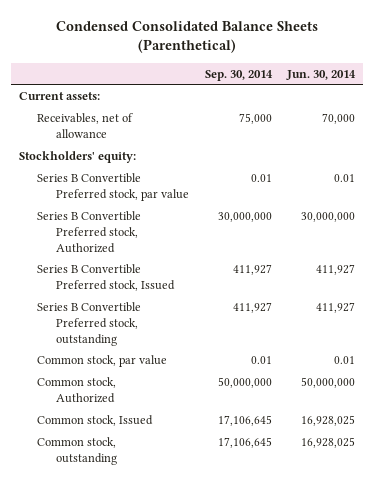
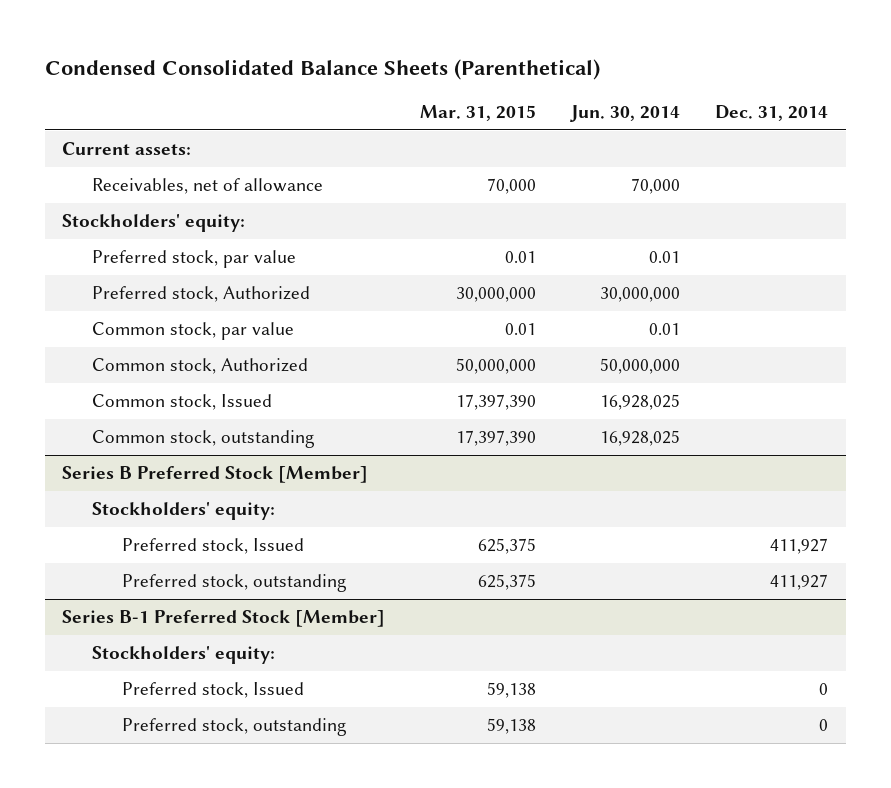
[204,69,273,81] Sep. 30, 2014 -> none
none -> [420,104,537,121] Mar. 31, 2015
none -> [715,104,829,121] Dec. 31, 2014
[37,263,175,291] Series B Convertible Preferred stock, Issued -> none
[37,301,142,346] Series B Convertible Preferred stock, outstanding -> none
[37,172,189,201] Series B Convertible Preferred stock, par value -> [92,250,297,269] Preferred stock, par value
[37,210,142,253] Series B Convertible Preferred stock, Authorized -> [92,286,311,303] Preferred stock, Authorized
none -> [62,466,369,484] Series B Preferred Stock [Member]
none -> [92,502,276,521] Stockholders' equity:
none -> [121,538,304,555] Preferred stock, Issued
none -> [121,574,346,593] Preferred stock, outstanding
none -> [62,610,386,628] Series B-1 Preferred Stock [Member]
none -> [92,646,276,665] Stockholders' equity:
none -> [121,682,304,699] Preferred stock, Issued
none -> [121,718,346,737] Preferred stock, outstanding

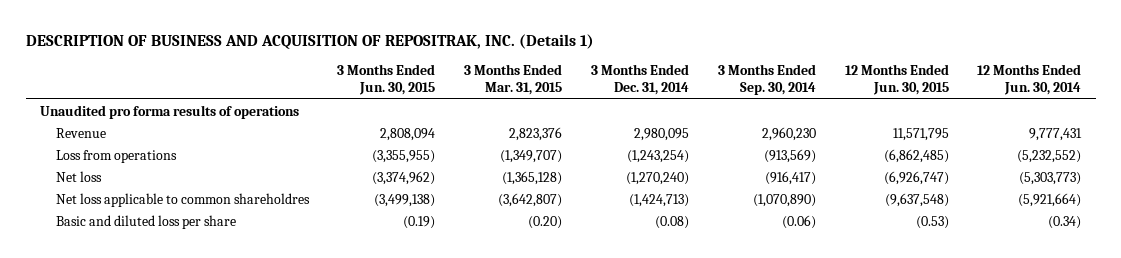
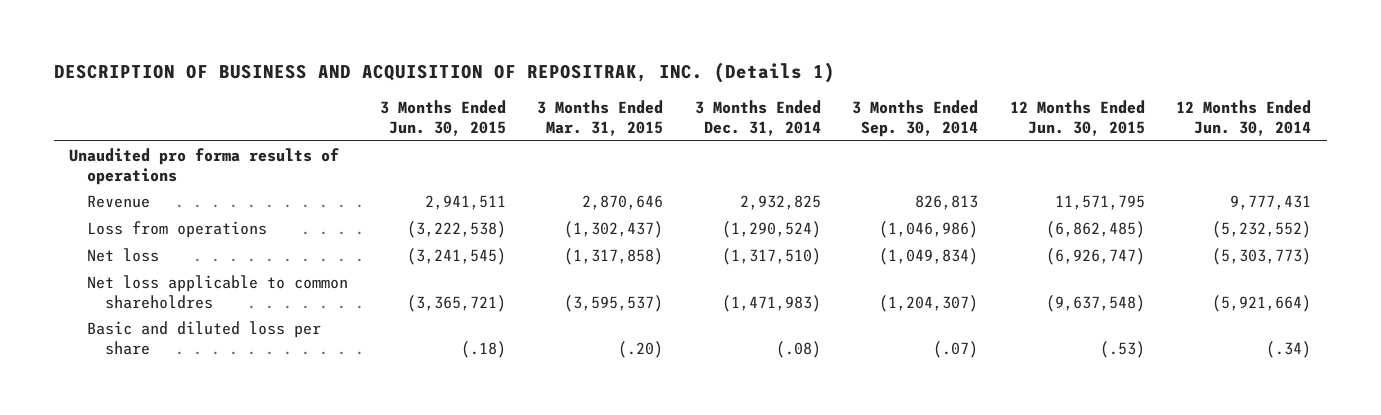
[380,127,436,141] 2,808,094 -> [424,194,506,210] 2,941,511
[509,126,563,141] 2,823,376 -> [582,194,664,210] 2,870,646
[633,127,689,141] 2,980,095 -> [739,194,821,210] 2,932,825
[761,126,816,141] 2,960,230 -> [915,194,979,210] 826,813
[372,149,436,163] (3,355,955) -> [406,220,506,238] (3,222,538)
[500,149,563,163] (1,349,707) -> [564,220,664,238] (1,302,437)
[626,149,689,163] (1,243,254) -> [721,220,821,238] (1,290,524)
[763,148,816,163] (913,569) -> [879,220,979,238] (1,046,986)
[372,170,436,185] (3,374,962) -> [406,247,506,265] (3,241,545)
[502,170,563,185] (1,365,128) -> [564,247,664,265] (1,317,858)
[625,171,689,185] (1,270,240) -> [721,247,821,265] (1,317,510)
[764,170,816,185] (916,417) -> [879,247,979,265] (1,049,834)
[374,193,436,207] (3,499,138) -> [406,294,506,312] (3,365,721)
[498,192,563,207] (3,642,807) -> [564,294,664,312] (3,595,537)
[628,193,689,207] (1,424,713) -> [721,294,821,312] (1,471,983)
[752,193,816,207] (1,070,890) -> [879,294,979,312] (1,204,307)
[403,215,436,229] (0.19) -> [460,340,506,358] (.18)
[528,215,563,229] (0.20) -> [618,340,664,358] (.20)
[654,215,689,229] (0.08) -> [775,340,821,358] (.08)
[781,214,816,229] (0.06) -> [933,340,979,358] (.07)
[915,215,949,229] (0.53) -> [1099,340,1145,358] (.53)
[1048,215,1082,229] (0.34) -> [1266,340,1312,358] (.34)

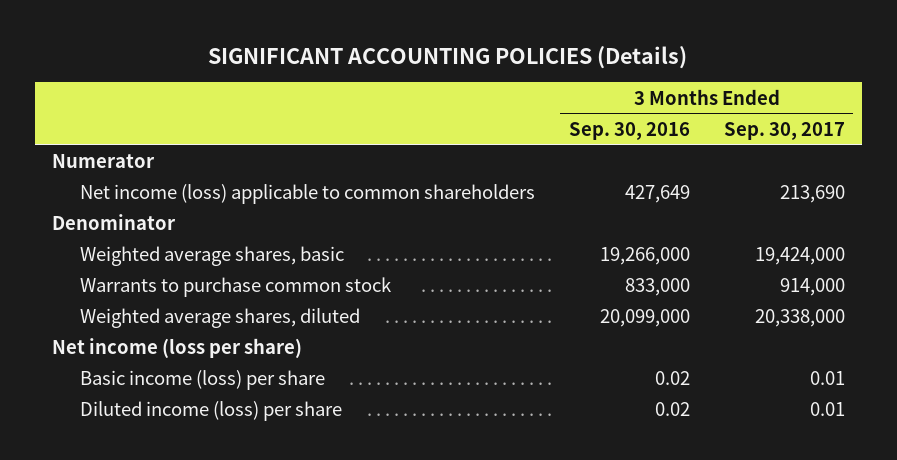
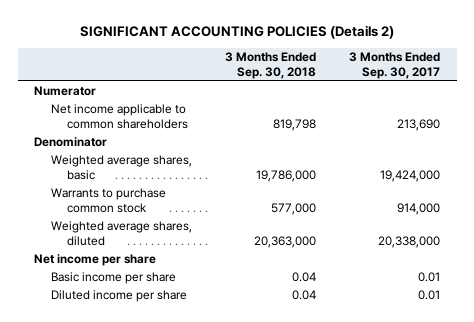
[208,45,688,69] SIGNIFICANT ACCOUNTING POLICIES (Details) -> [80,25,395,40] SIGNIFICANT ACCOUNTING POLICIES (Details 2)
[568,122,690,141] Sep. 30, 2016 -> none
none -> [224,52,316,80] 3 Months Ended Sep. 30, 2018
[79,184,535,205] Net income (loss) applicable to common shareholders -> [50,104,189,130] Net income applicable to common shareholders
[51,338,302,359] Net income (loss per share) -> [34,254,157,267] Net income per share
[79,370,325,391] Basic income (loss) per share -> [50,272,176,285] Basic income per share
[79,401,342,422] Diluted income (loss) per share -> [50,290,187,303] Diluted income per share

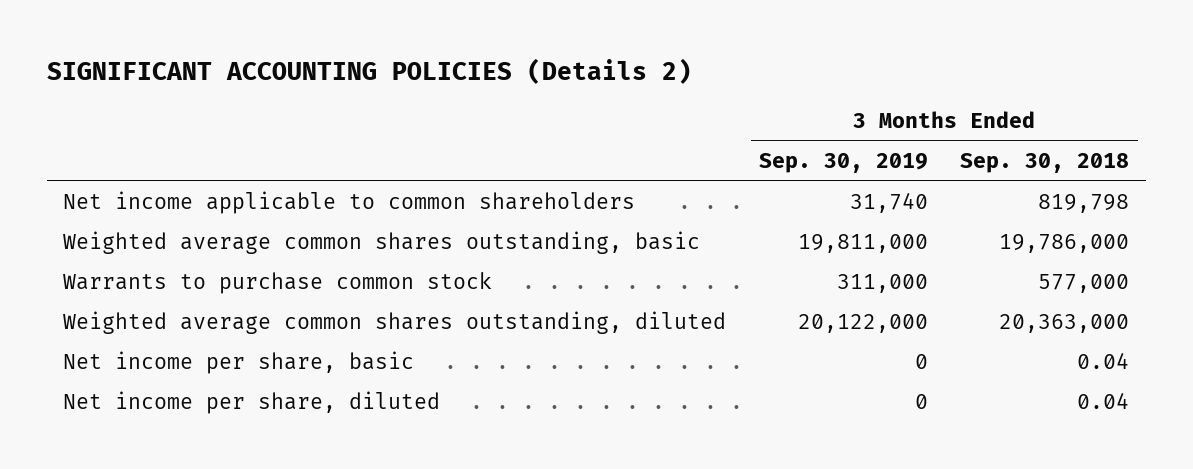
[349,52,441,80] 3 Months Ended Sep. 30, 2017 -> none
none -> [758,152,928,173] Sep. 30, 2019
[34,86,97,97] Numerator -> none
[34,137,108,148] Denominator -> none
[50,155,192,181] Weighted average shares, basic -> [63,231,701,255] Weighted average common shares outstanding, basic
[34,254,157,267] Net income per share -> none
[50,221,192,247] Weighted average shares, diluted -> [63,311,727,335] Weighted average common shares outstanding, diluted
[50,272,176,285] Basic income per share -> [63,351,415,375] Net income per share, basic
[50,290,187,303] Diluted income per share -> [63,391,441,415] Net income per share, diluted

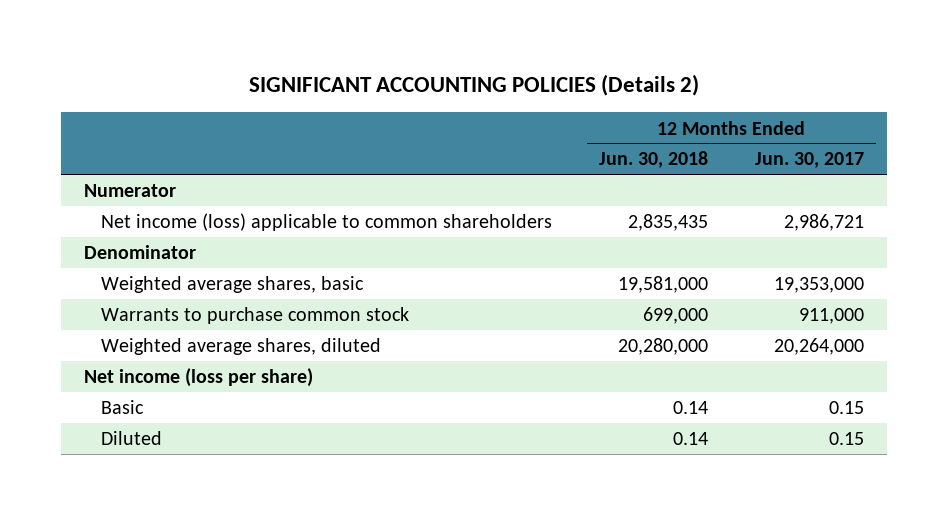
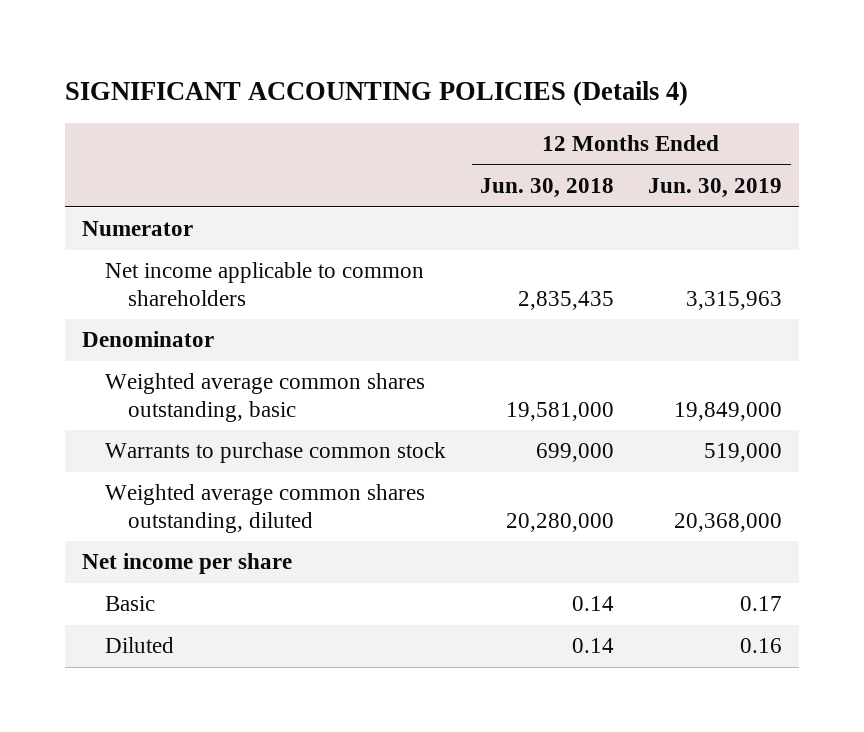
[249,74,700,97] SIGNIFICANT ACCOUNTING POLICIES (Details 2) -> [64,81,688,107] SIGNIFICANT ACCOUNTING POLICIES (Details 4)
[754,152,864,169] Jun. 30, 2017 -> none
none -> [648,178,783,199] Jun. 30, 2019
[101,213,553,232] Net income (loss) applicable to common shareholders -> [104,262,424,306] Net income applicable to common shareholders
[101,276,365,294] Weighted average shares, basic -> [104,373,425,422] Weighted average common shares outstanding, basic
[101,338,382,356] Weighted average shares, diluted -> [104,484,425,533] Weighted average common shares outstanding, diluted
[84,368,314,388] Net income (loss per share) -> [81,553,292,575] Net income per share

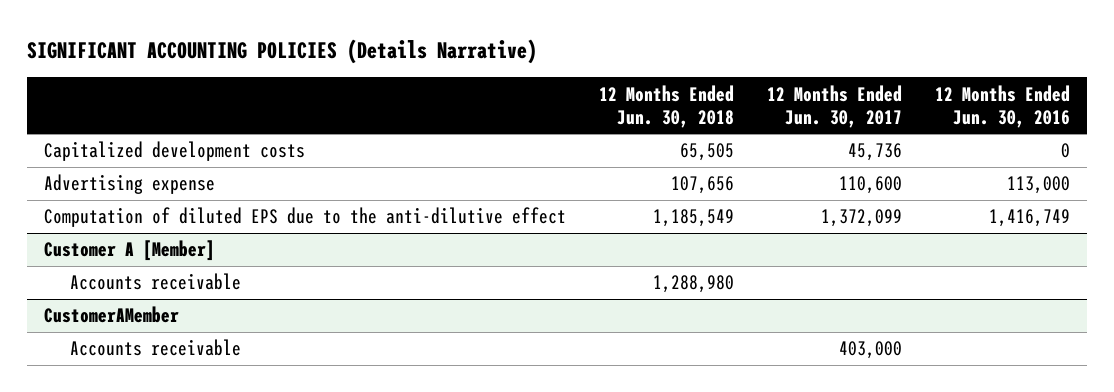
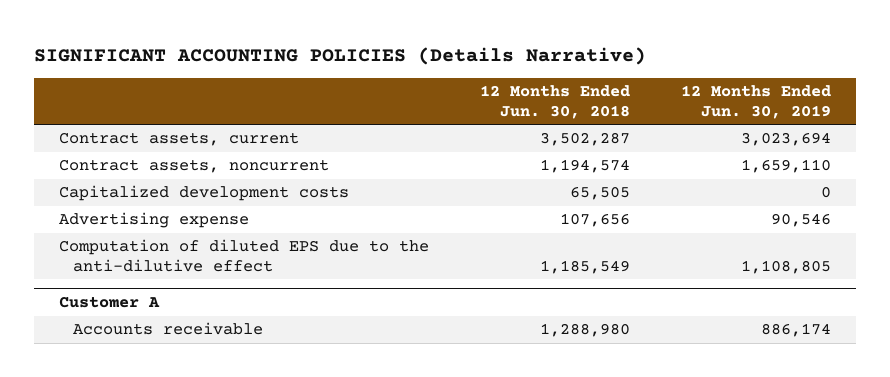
[767,84,903,128] 12 Months Ended Jun. 30, 2017 -> none
[935,84,1071,128] 12 Months Ended Jun. 30, 2016 -> none
none -> [680,85,831,120] 12 Months Ended Jun. 30, 2019
none -> [59,132,300,147] Contract assets, current
none -> [59,159,330,174] Contract assets, noncurrent
[43,240,215,262] Customer A [Member] -> [59,296,161,309] Customer A
[43,306,179,324] CustomerAMember -> none
[69,339,241,357] Accounts receivable -> none

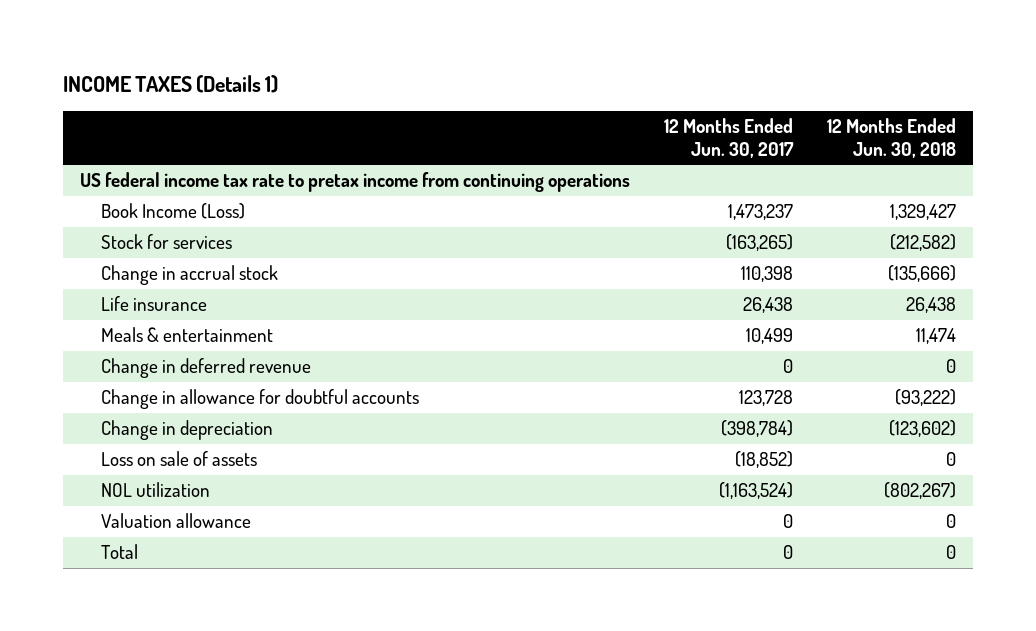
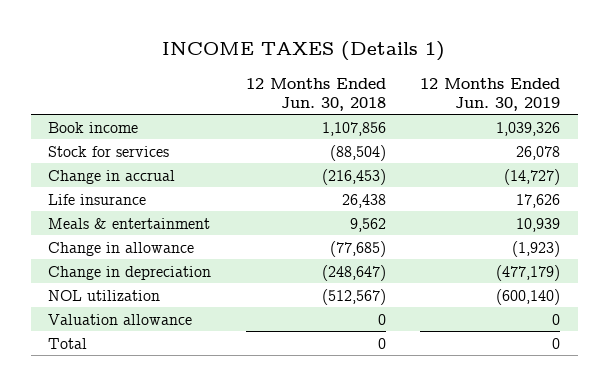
[663,118,794,158] 12 Months Ended Jun. 30, 2017 -> none
none -> [420,77,561,111] 12 Months Ended Jun. 30, 2019
[79,172,630,193] US federal income tax rate to pretax income from continuing operations -> none
[101,203,246,220] Book Income (Loss) -> [47,121,138,133] Book income
[890,204,957,221] 1,329,427 -> [321,121,386,136] 1,107,856
[890,234,957,252] (212,582) -> [329,144,386,161] (88,504)
[101,265,279,286] Change in accrual stock -> [47,169,175,184] Change in accrual
[888,265,957,283] (135,666) -> [321,168,386,185] (216,453)
[101,358,312,379] Change in deferred revenue -> none
[101,451,258,467] Loss on sale of assets -> none
[916,328,957,345] 11,474 -> [349,217,386,232] 9,562
[101,389,420,410] Change in allowance for doubtful accounts -> [47,241,194,256] Change in allowance
[895,389,957,407] (93,222) -> [329,240,386,257] (77,685)
[889,420,957,438] (123,602) -> [321,264,386,281] (248,647)
[884,482,957,500] (802,267) -> [321,288,386,305] (512,567)

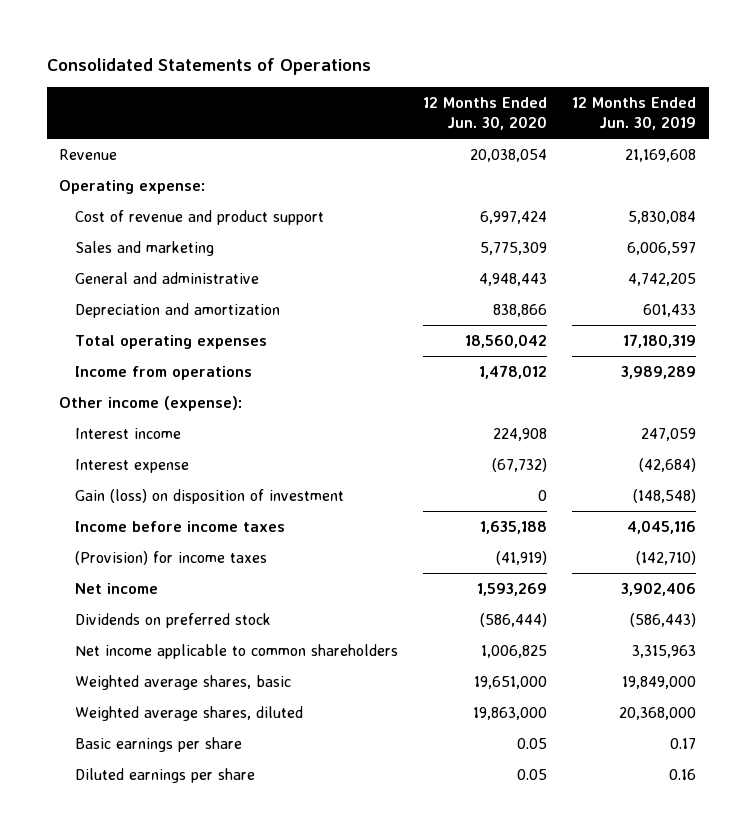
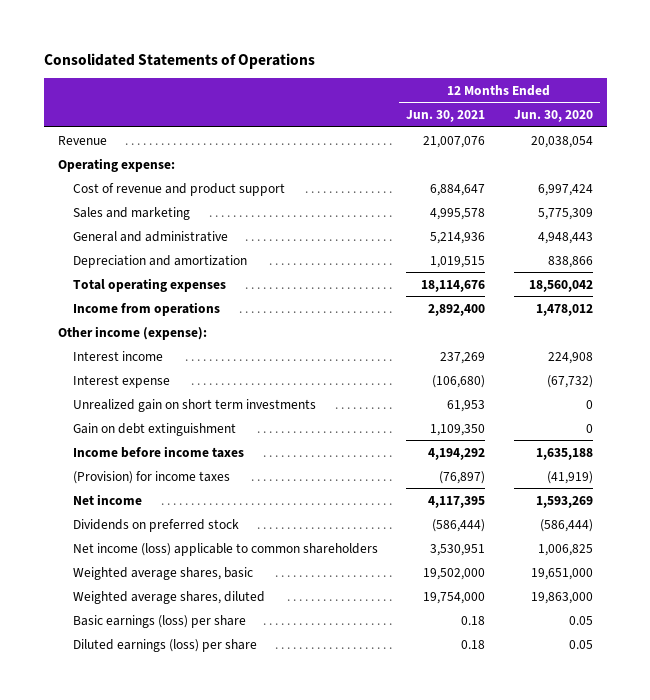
[572,97,697,131] 12 Months Ended Jun. 30, 2019 -> none
none -> [406,110,486,123] Jun. 30, 2021
[75,489,345,505] Gain (loss) on disposition of investment -> [72,398,316,412] Unrealized gain on short term investments
none -> [72,422,236,436] Gain on debt extinguishment
[75,644,399,660] Net income applicable to common shareholders -> [72,542,378,556] Net income (loss) applicable to common shareholders
[75,737,243,753] Basic earnings per share -> [72,614,246,628] Basic earnings (loss) per share
[75,768,256,784] Diluted earnings per share -> [72,638,257,652] Diluted earnings (loss) per share

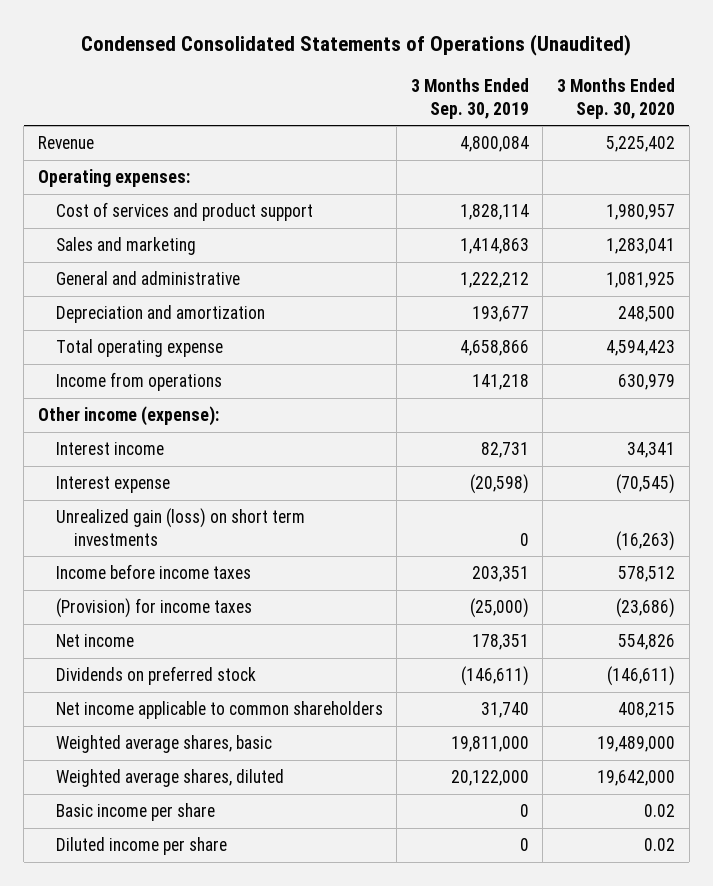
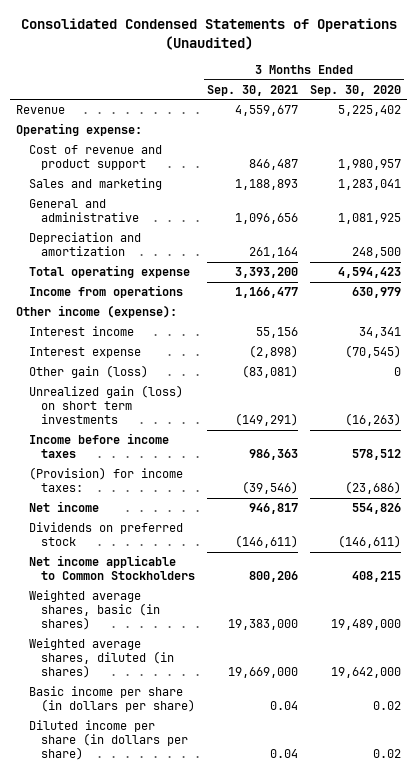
[81,34,632,57] Condensed Consolidated Statements of Operations (Unaudited) -> [20,18,397,50] Consolidated Condensed Statements of Operations (Unaudited)
[410,78,529,119] 3 Months Ended Sep. 30, 2019 -> none
none -> [207,84,299,96] Sep. 30, 2021
[37,169,190,188] Operating expenses: -> [16,123,143,137] Operating expense:
[55,202,313,222] Cost of services and product support -> [28,145,162,171] Cost of revenue and product support
none -> [28,365,148,379] Other gain (loss)
[55,598,252,619] (Provision) for income taxes -> [28,467,183,493] (Provision) for income taxes:
[55,701,383,720] Net income applicable to common shareholders -> [28,555,195,581] Net income applicable to Common Stockholders
[55,735,272,754] Weighted average shares, basic -> [28,590,160,631] Weighted average shares, basic (in shares)
[55,769,284,788] Weighted average shares, diluted -> [28,638,174,679] Weighted average shares, diluted (in shares)
[55,803,215,822] Basic income per share -> [28,686,195,713] Basic income per share (in dollars per share)
[55,837,227,856] Diluted income per share -> [28,720,188,761] Diluted income per share (in dollars per share)

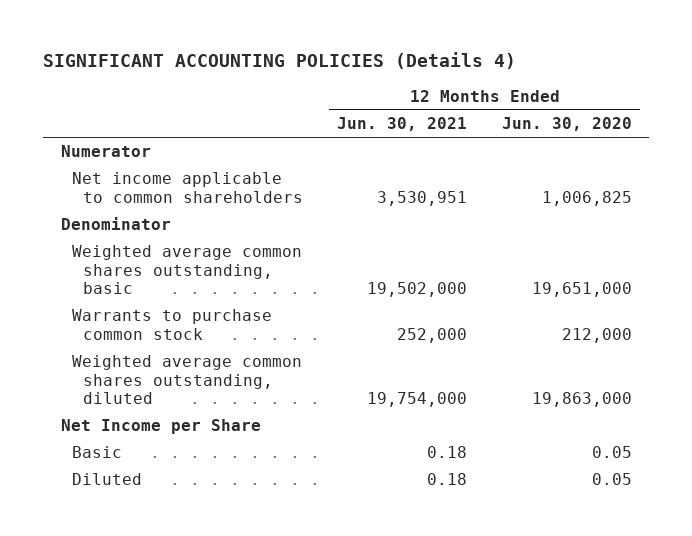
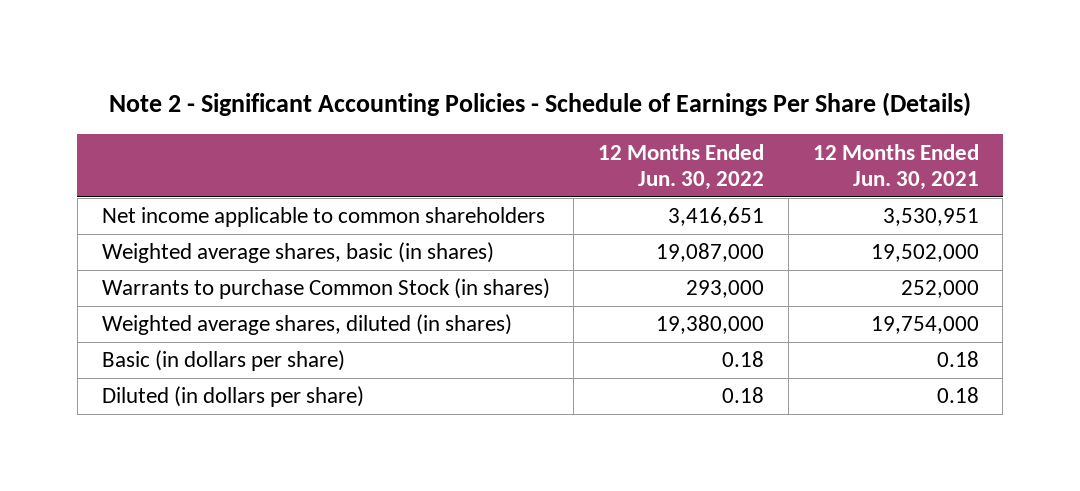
[43,52,517,70] SIGNIFICANT ACCOUNTING POLICIES (Details 4) -> [109,92,972,117] Note 2 - Significant Accounting Policies - Schedule of Earnings Per Share (Details)
[501,117,632,132] Jun. 30, 2020 -> none
none -> [598,143,765,191] 12 Months Ended Jun. 30, 2022
[60,145,151,158] Numerator -> none
[60,217,171,231] Denominator -> none
[60,419,261,435] Net Income per Share -> none
[71,245,302,295] Weighted average common shares outstanding, basic -> [101,242,494,264] Weighted average shares, basic (in shares)
[71,309,272,340] Warrants to purchase common stock -> [101,278,550,300] Warrants to purchase Common Stock (in shares)
[71,355,302,405] Weighted average common shares outstanding, diluted -> [101,314,512,336] Weighted average shares, diluted (in shares)
[71,446,122,459] Basic -> [101,350,345,372] Basic (in dollars per share)
[71,473,142,486] Diluted -> [101,386,364,408] Diluted (in dollars per share)

